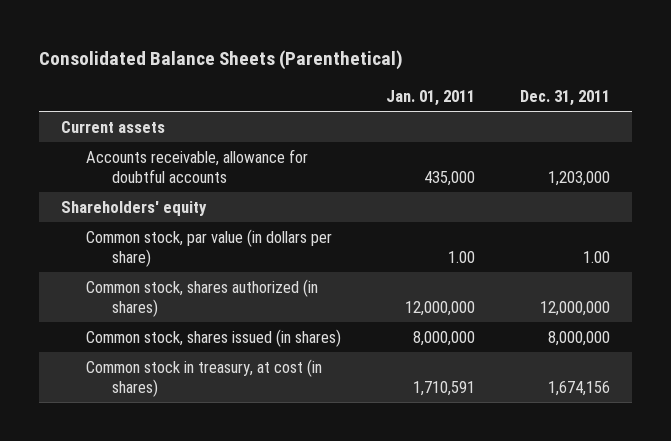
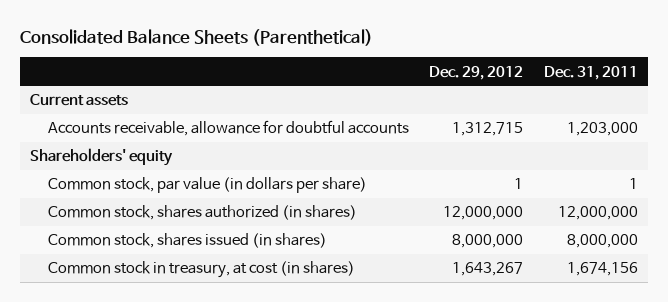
[386,90,476,107] Jan. 01, 2011 -> none
none -> [429,65,524,80] Dec. 29, 2012
[582,251,610,264] 1.00 -> [628,178,638,190] 1

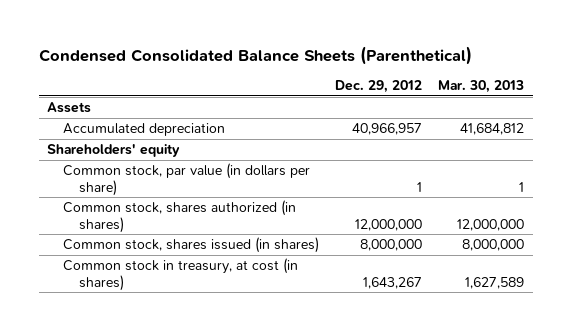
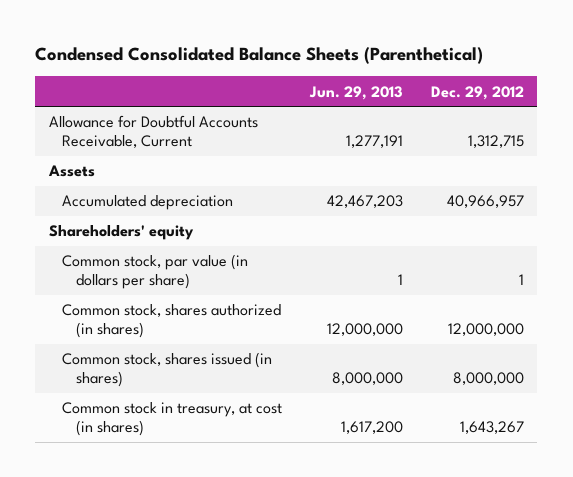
[438,80,525,94] Mar. 30, 2013 -> none
none -> [308,85,403,100] Jun. 29, 2013
none -> [49,115,259,149] Allowance for Doubtful Accounts Receivable, Current

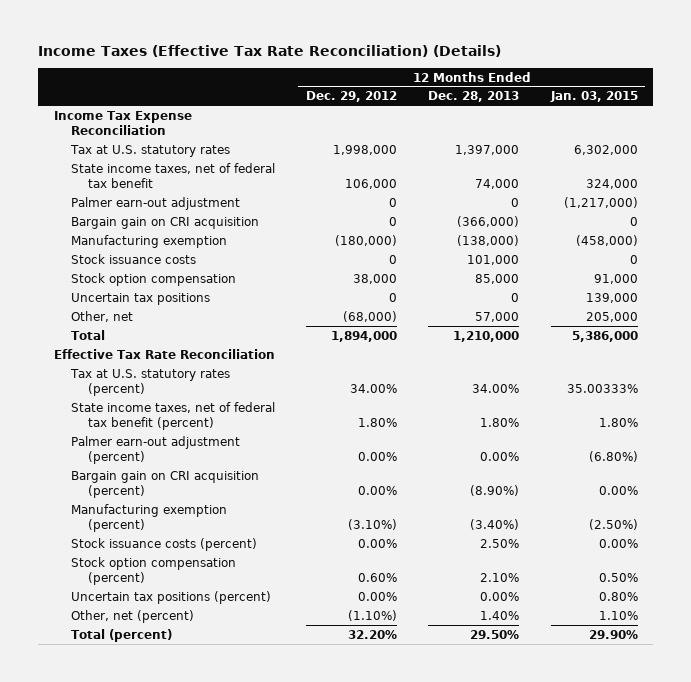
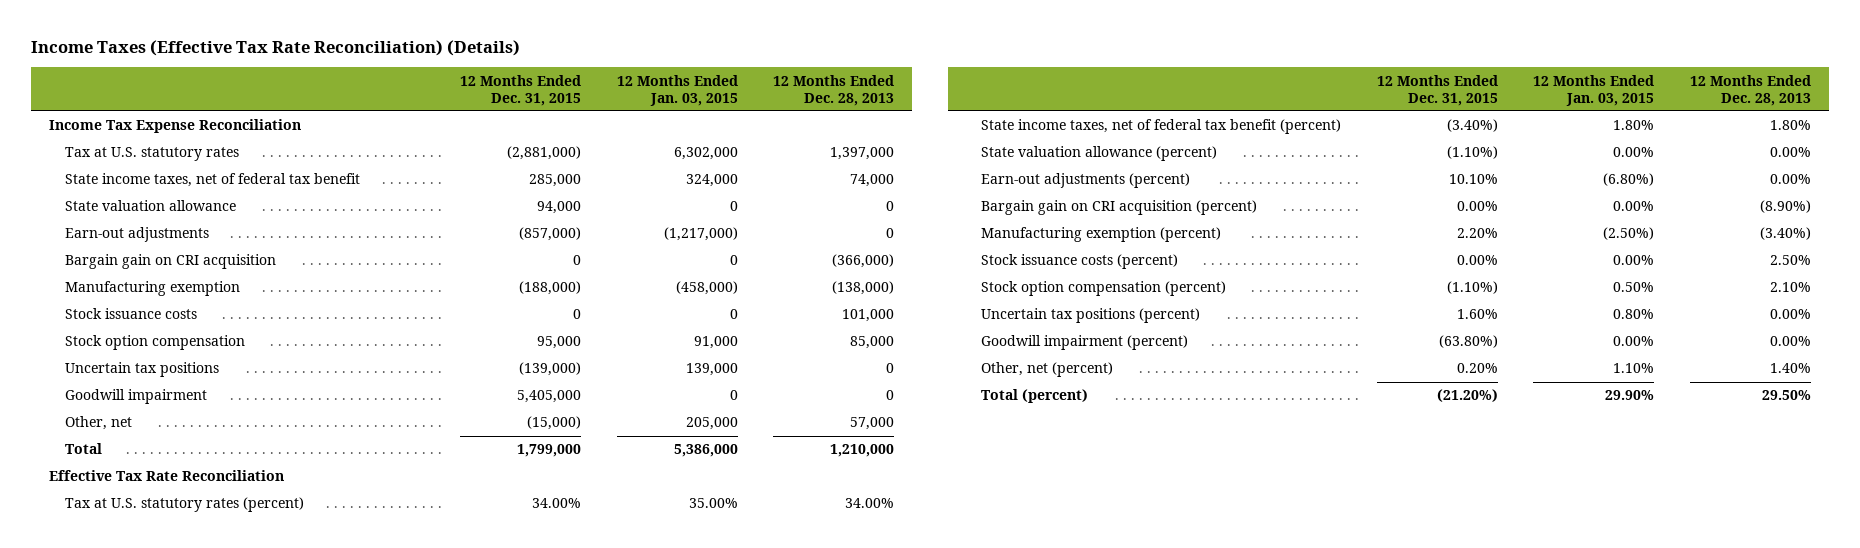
[306,91,398,103] Dec. 29, 2012 -> none
none -> [460,74,582,106] 12 Months Ended Dec. 31, 2015
none -> [64,200,236,212] State valuation allowance
[70,196,240,210] Palmer earn-out adjustment -> [64,227,209,243] Earn-out adjustments
none -> [64,389,207,405] Goodwill impairment
[566,383,638,393] 35.00333% -> [688,498,738,509] 35.00%
none -> [981,146,1218,162] State valuation allowance (percent)
[70,435,240,464] Palmer earn-out adjustment (percent) -> [981,173,1191,189] Earn-out adjustments (percent)
none -> [981,335,1189,351] Goodwill impairment (percent)

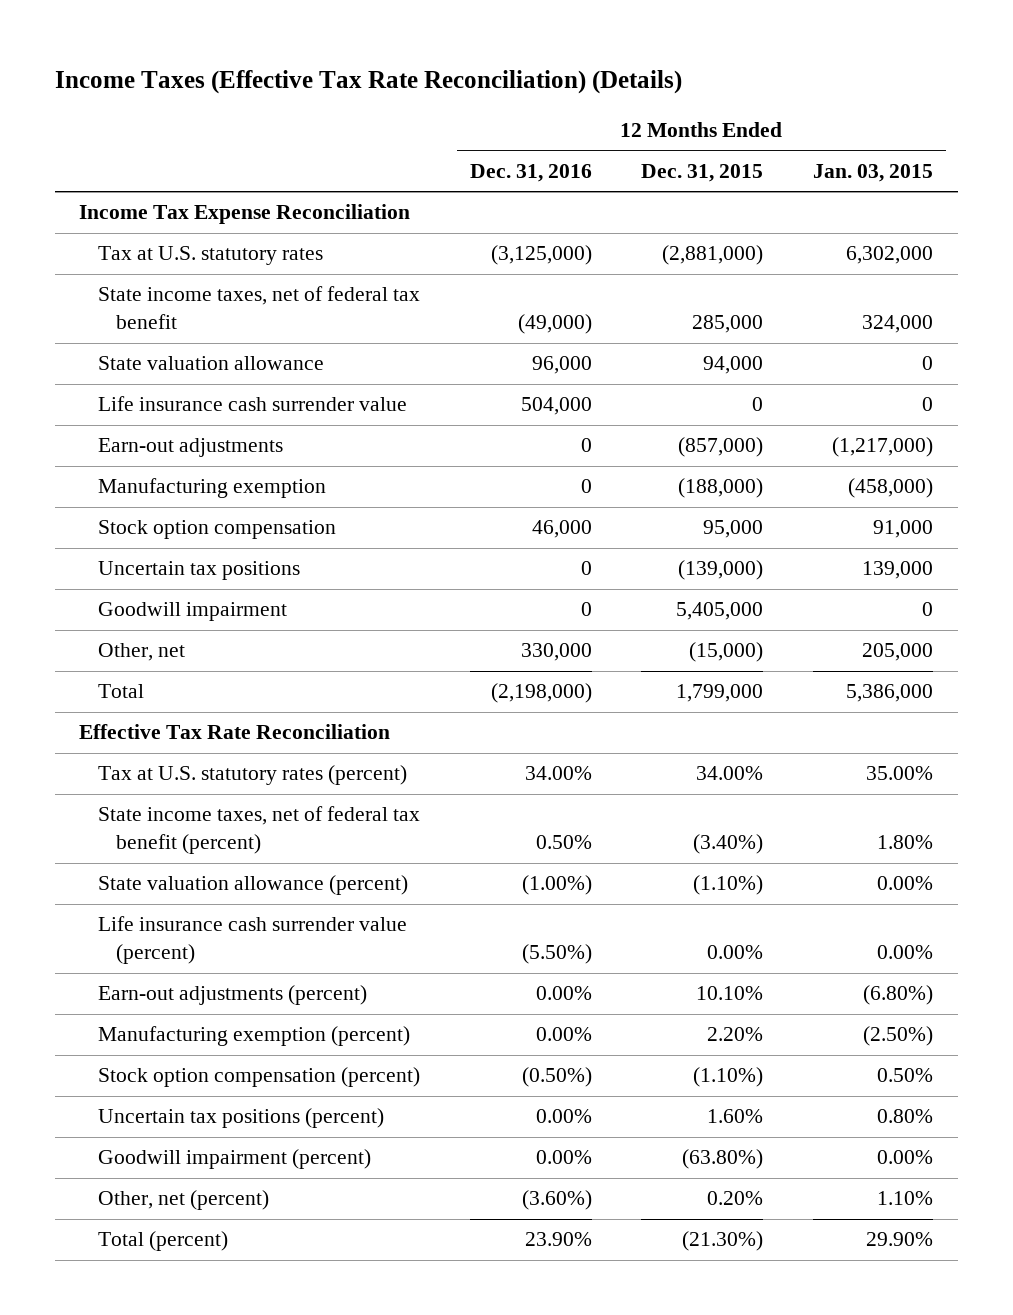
[773,74,895,106] 12 Months Ended Dec. 28, 2013 -> none
none -> [469,163,592,182] Dec. 31, 2016
none -> [97,396,407,412] Life insurance cash surrender value
[64,254,276,270] Bargain gain on CRI acquisition -> none
[64,308,197,320] Stock issuance costs -> none
none -> [97,916,407,965] Life insurance cash surrender value (percent)
[981,200,1258,216] Bargain gain on CRI acquisition (percent) -> none
[981,254,1179,270] Stock issuance costs (percent) -> none
[1436,389,1498,403] (21.20%) -> [682,1231,764,1252] (21.30%)

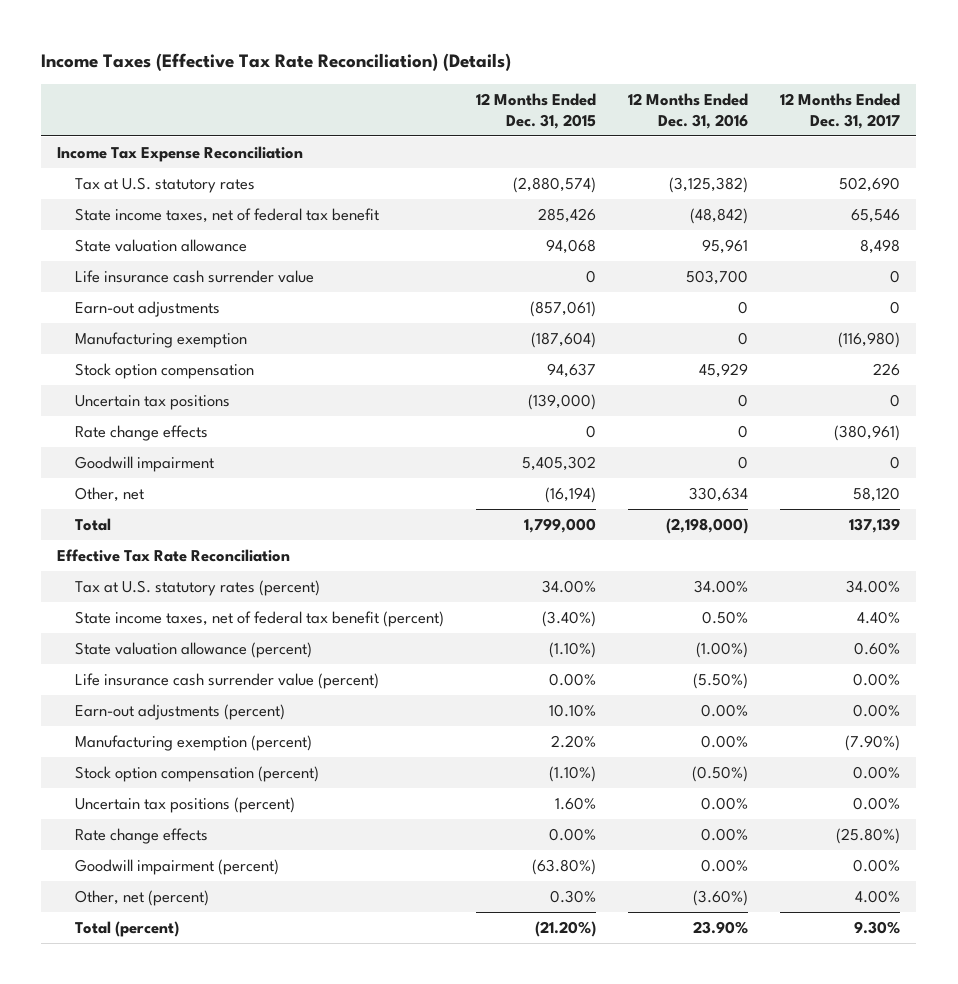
[813,163,934,182] Jan. 03, 2015 -> none
none -> [780,93,901,129] 12 Months Ended Dec. 31, 2017
[490,245,592,266] (3,125,000) -> [669,177,749,194] (3,125,382)
[662,245,764,266] (2,881,000) -> [513,177,597,194] (2,880,574)
[517,314,592,335] (49,000) -> [690,208,749,225] (48,842)
[692,315,764,334] 285,000 -> [538,208,597,224] 285,426
[531,356,592,375] 96,000 -> [702,239,749,255] 95,961
[703,356,764,375] 94,000 -> [546,239,597,255] 94,068
[520,397,592,416] 504,000 -> [686,270,749,286] 503,700
[678,437,764,458] (857,000) -> [530,301,597,318] (857,061)
[678,478,764,499] (188,000) -> [531,332,597,349] (187,604)
[531,520,592,539] 46,000 -> [699,363,749,379] 45,929
[703,520,764,539] 95,000 -> [547,363,597,379] 94,637
none -> [75,425,209,442] Rate change effects
[676,602,764,621] 5,405,000 -> [522,456,597,472] 5,405,302
[520,643,592,662] 330,000 -> [689,487,749,503] 330,634
[689,642,764,663] (15,000) -> [545,487,597,504] (16,194)
none -> [75,828,209,845] Rate change effects
[707,1191,764,1206] 0.20% -> [550,890,597,904] 0.30%
[682,1231,764,1252] (21.30%) -> [535,921,597,938] (21.20%)

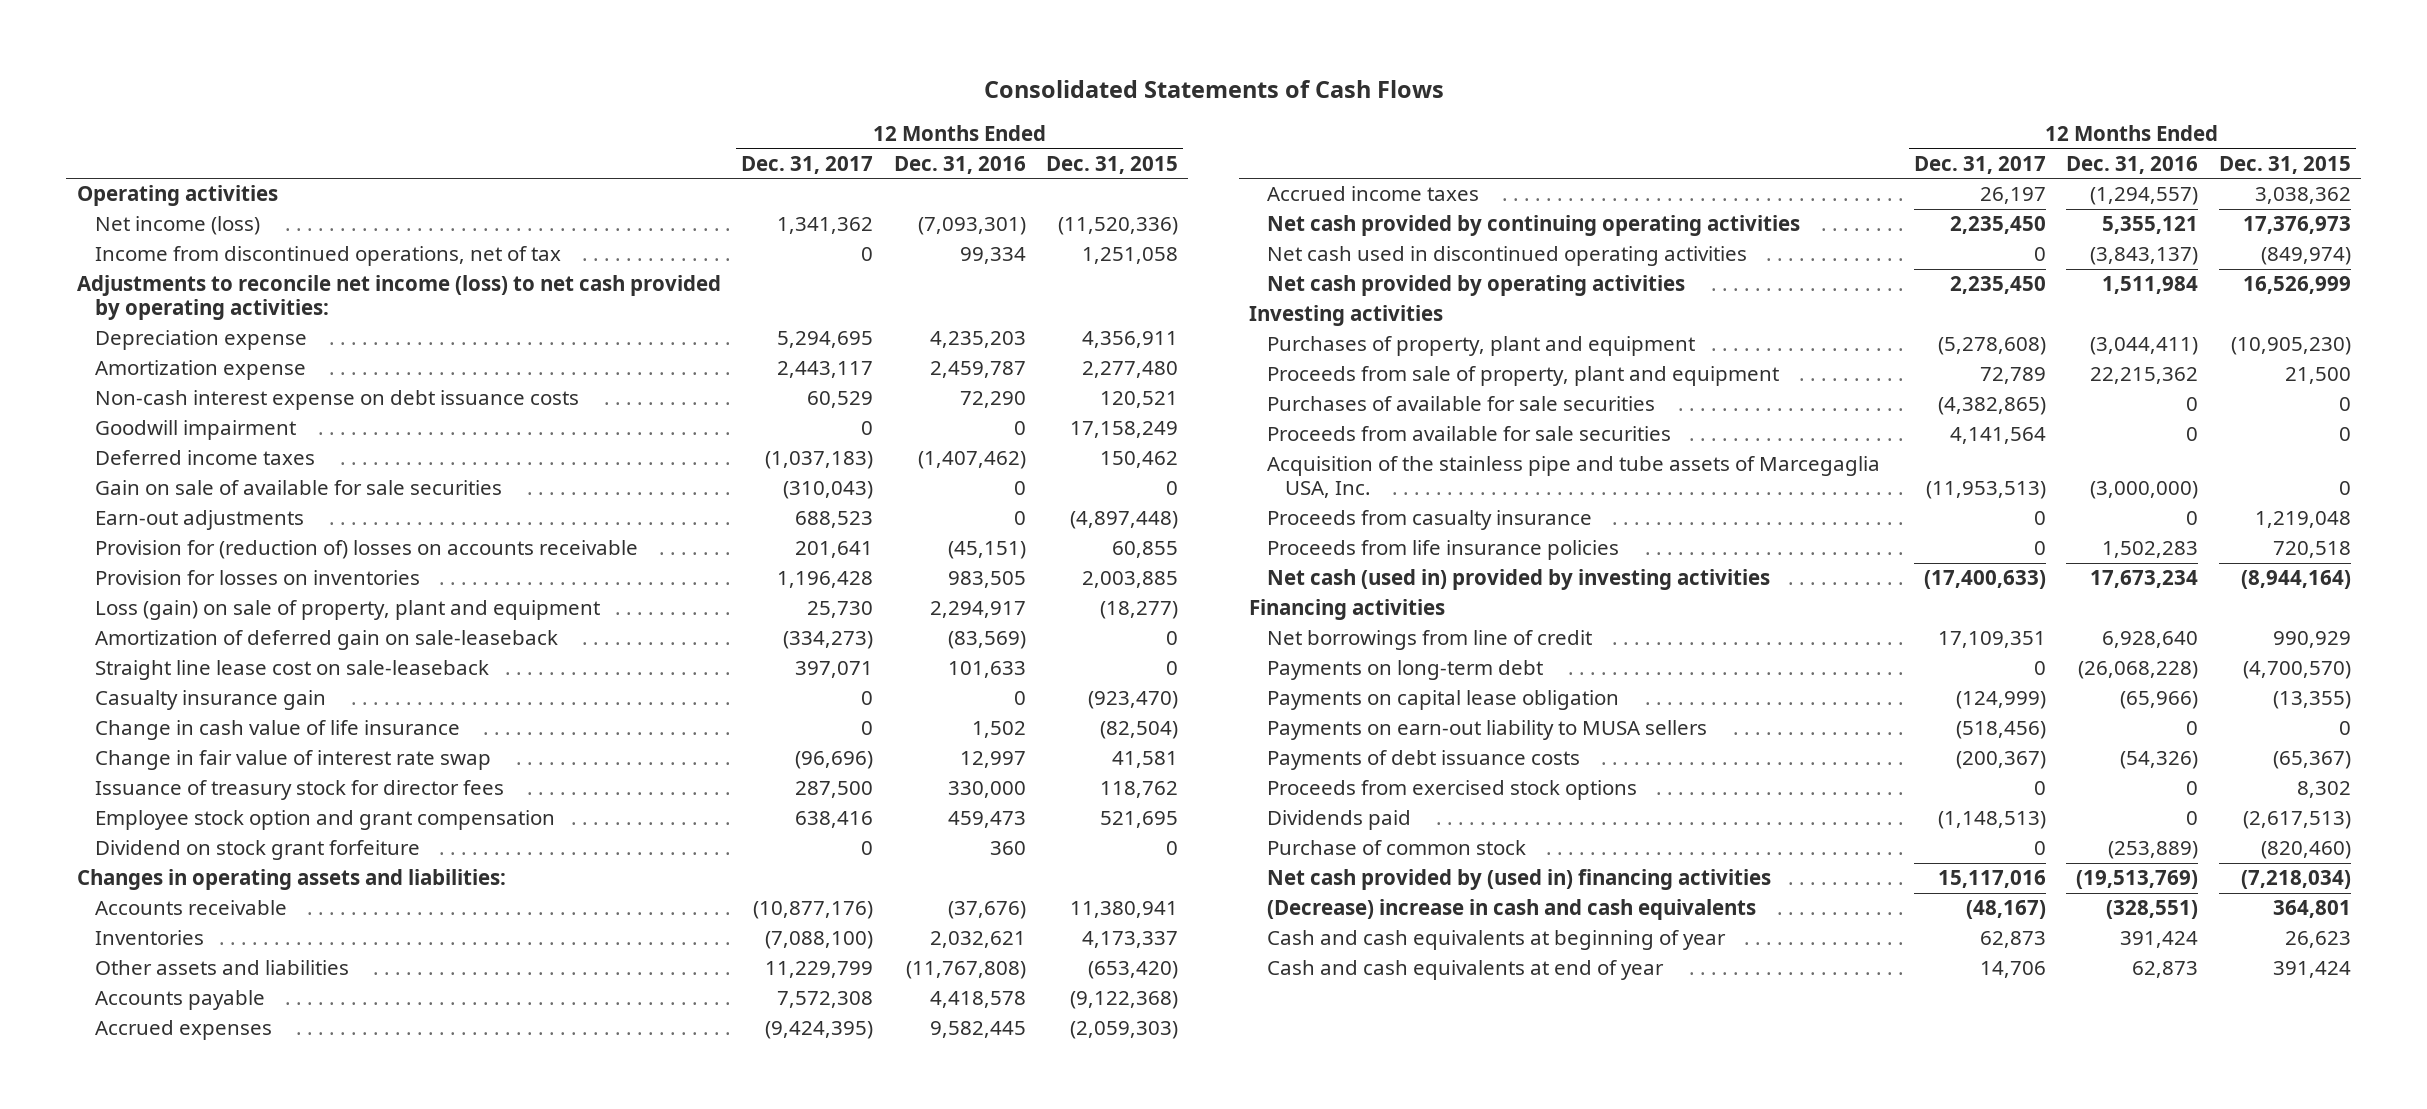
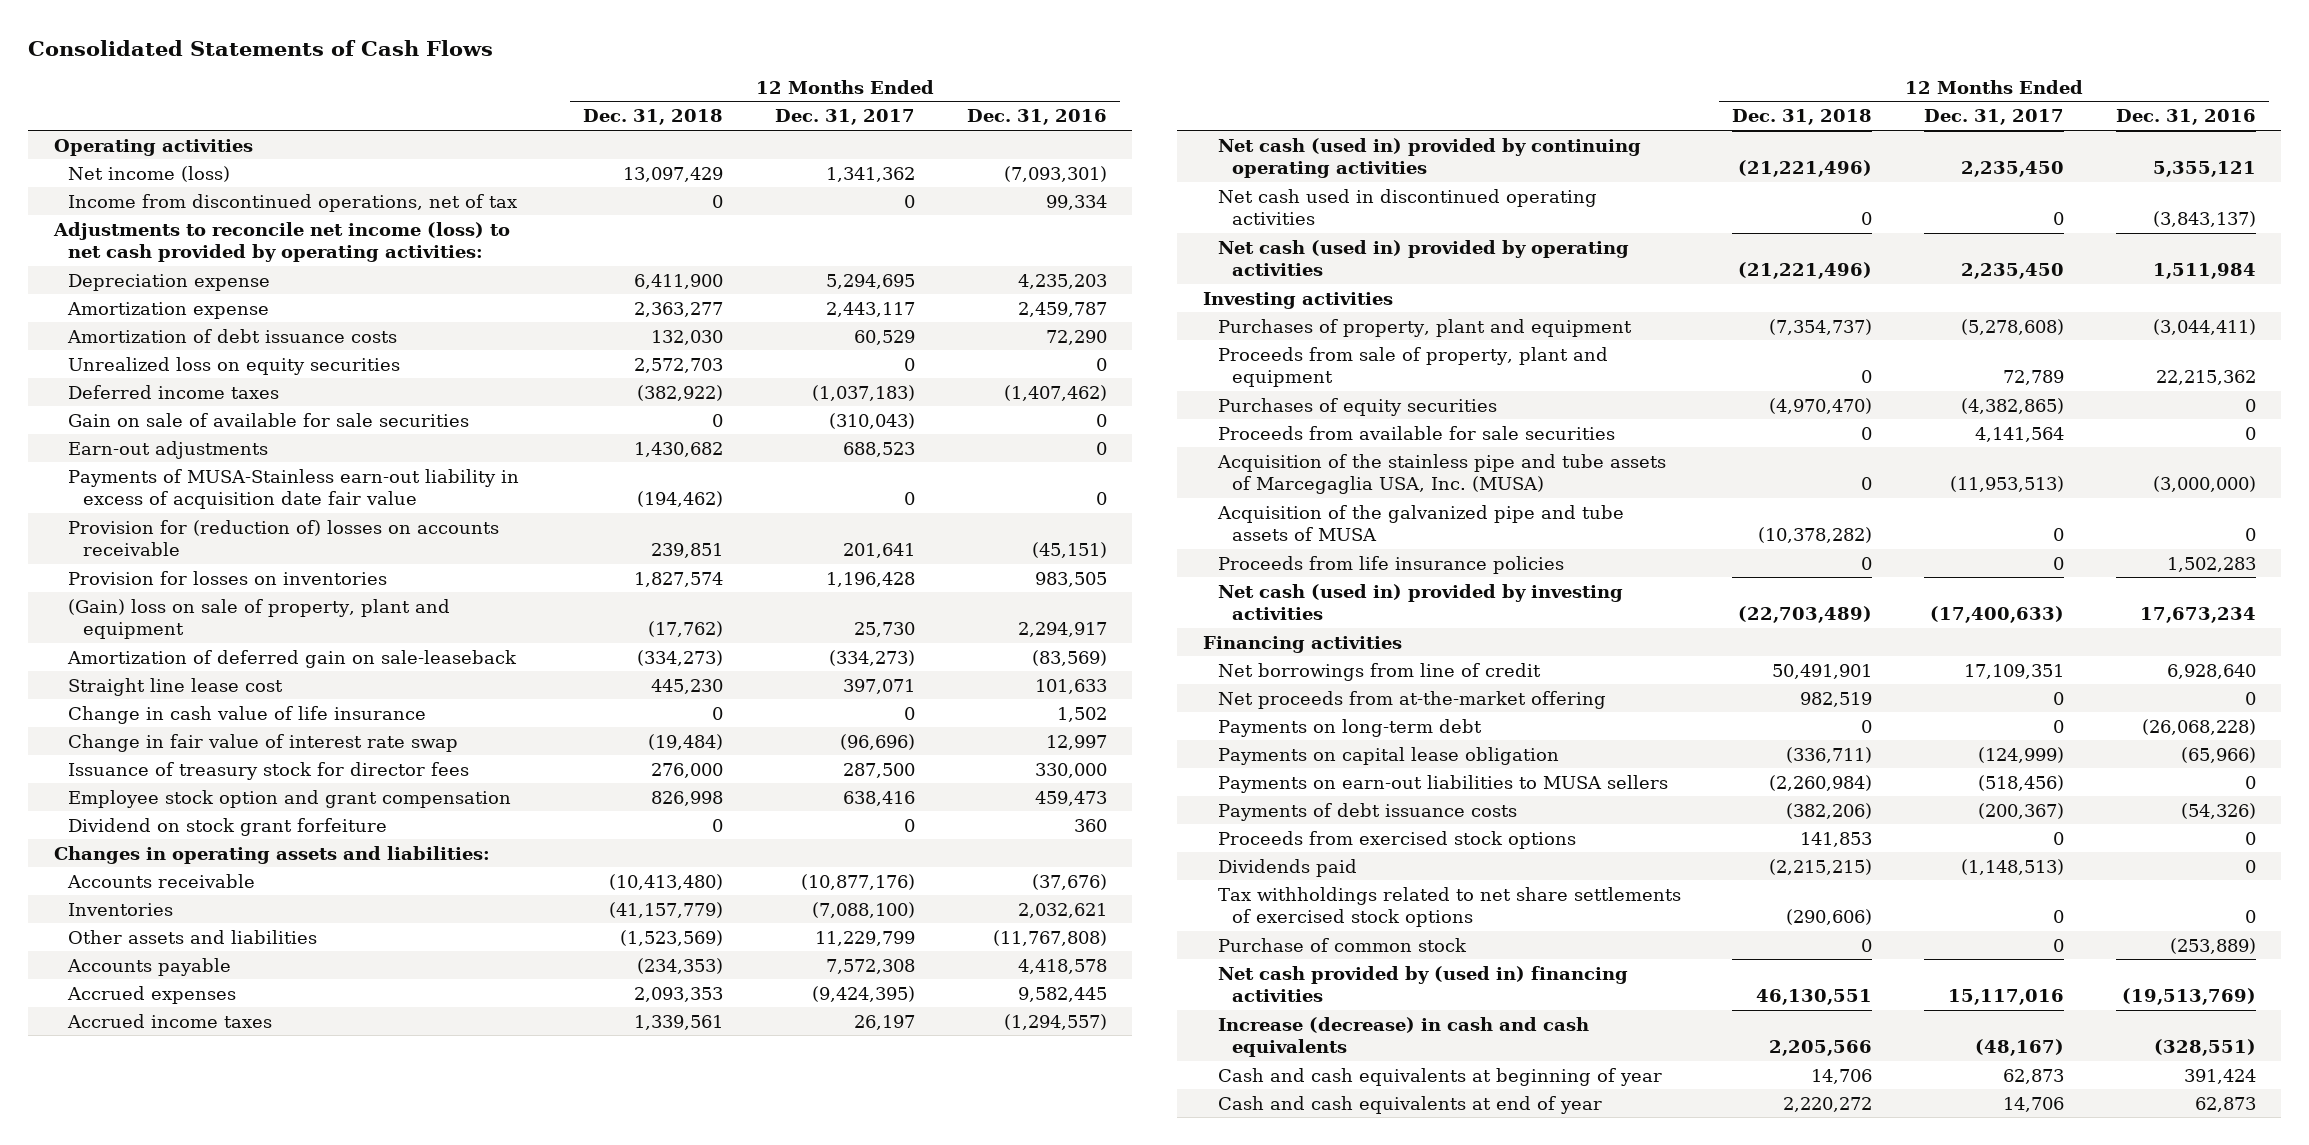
[1046,155,1179,174] Dec. 31, 2015 -> none
none -> [583,109,724,126] Dec. 31, 2018
[94,420,296,441] Goodwill impairment -> none
[94,390,579,411] Non-cash interest expense on debt issuance costs -> [67,328,398,343] Amortization of debt issuance costs
none -> [68,356,401,375] Unrealized loss on equity securities
none -> [68,468,520,510] Payments of MUSA-Stainless earn-out liability in excess of acquisition date fair value
[94,600,600,621] Loss (gain) on sale of property, plant and equipment -> [68,598,451,640] (Gain) loss on sale of property, plant and equipment
[94,690,326,711] Casualty insurance gain -> none
[94,660,489,681] Straight line lease cost on sale-leaseback -> [68,677,284,696] Straight line lease cost
[1267,215,1801,237] Net cash provided by continuing operating activities -> [1217,137,1641,179] Net cash (used in) provided by continuing operating activities
[1267,275,1686,297] Net cash provided by operating activities -> [1217,239,1629,277] Net cash (used in) provided by operating activities
[1267,396,1656,412] Purchases of available for sale securities -> [1217,397,1497,416] Purchases of equity securities
[1267,510,1593,531] Proceeds from casualty insurance -> none
[1267,456,1881,499] Acquisition of the stainless pipe and tube assets of Marcegaglia USA, Inc. -> [1216,453,1666,495] Acquisition of the stainless pipe and tube assets of Marcegaglia USA, Inc. (MUSA)
none -> [1216,504,1624,542] Acquisition of the galvanized pipe and tube assets of MUSA
none -> [1217,690,1606,709] Net proceeds from at-the-market offering
[1267,720,1708,741] Payments on earn-out liability to MUSA sellers -> [1217,774,1668,793] Payments on earn-out liabilities to MUSA sellers
none -> [1217,886,1681,928] Tax withholdings related to net share settlements of exercised stock options
[1267,899,1757,921] (Decrease) increase in cash and cash equivalents -> [1217,1016,1589,1058] Increase (decrease) in cash and cash equivalents

